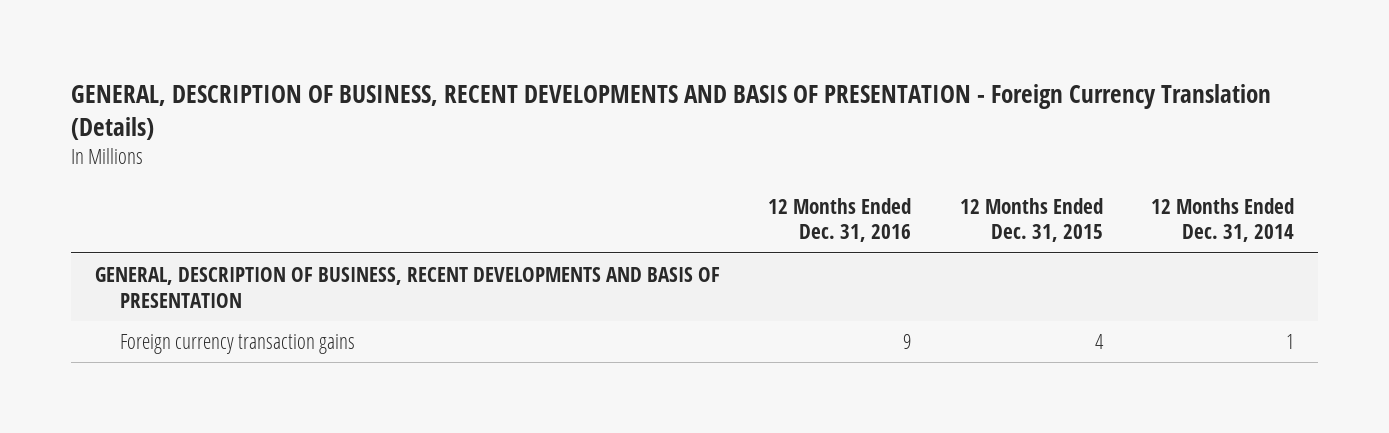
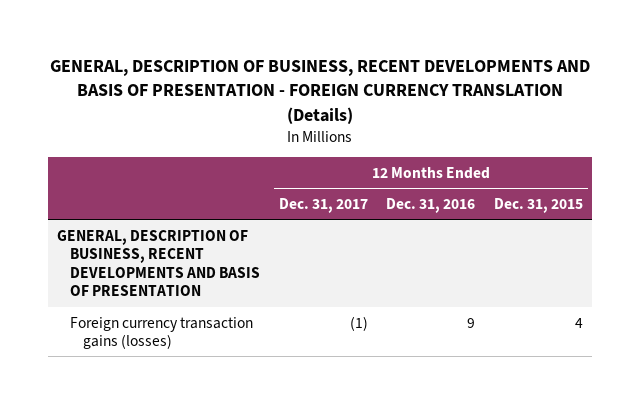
[70,84,1271,141] GENERAL, DESCRIPTION OF BUSINESS, RECENT DEVELOPMENTS AND BASIS OF PRESENTATION - Foreign Currency Translation (Details) -> [50,59,591,124] GENERAL, DESCRIPTION OF BUSINESS, RECENT DEVELOPMENTS AND BASIS OF PRESENTATION - FOREIGN CURRENCY TRANSLATION (Details)
[1151,197,1295,243] 12 Months Ended Dec. 31, 2014 -> none
none -> [278,197,368,213] Dec. 31, 2017
[120,334,356,355] Foreign currency transaction gains -> [69,316,253,350] Foreign currency transaction gains (losses)

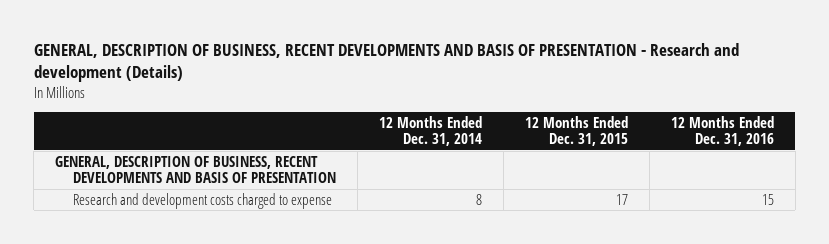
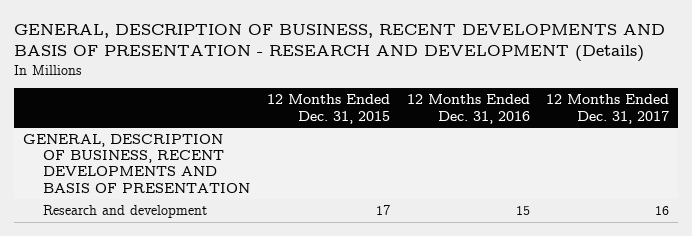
[33,42,739,83] GENERAL, DESCRIPTION OF BUSINESS, RECENT DEVELOPMENTS AND BASIS OF PRESENTATION - Research and development (Details) -> [14,24,666,63] GENERAL, DESCRIPTION OF BUSINESS, RECENT DEVELOPMENTS AND BASIS OF PRESENTATION - RESEARCH AND DEVELOPMENT (Details)
[379,115,483,147] 12 Months Ended Dec. 31, 2014 -> none
none -> [546,94,670,124] 12 Months Ended Dec. 31, 2017
[73,192,333,209] Research and development costs charged to expense -> [43,205,208,219] Research and development

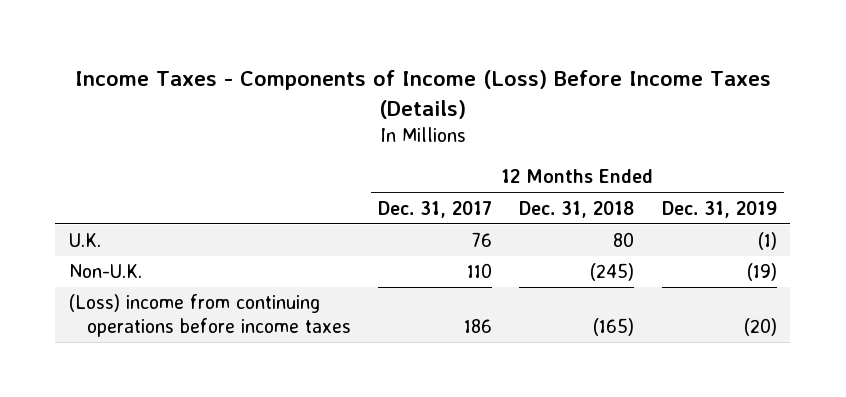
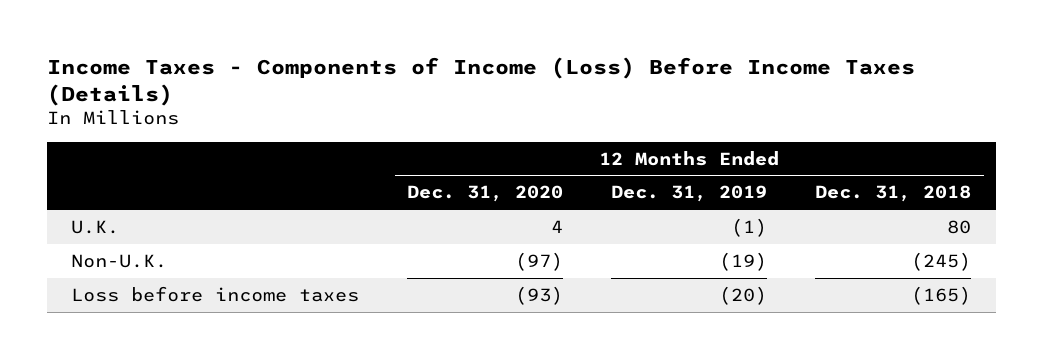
[378,200,493,218] Dec. 31, 2017 -> none
none -> [406,185,563,203] Dec. 31, 2020
[69,294,351,337] (Loss) income from continuing operations before income taxes -> [70,285,359,302] Loss before income taxes

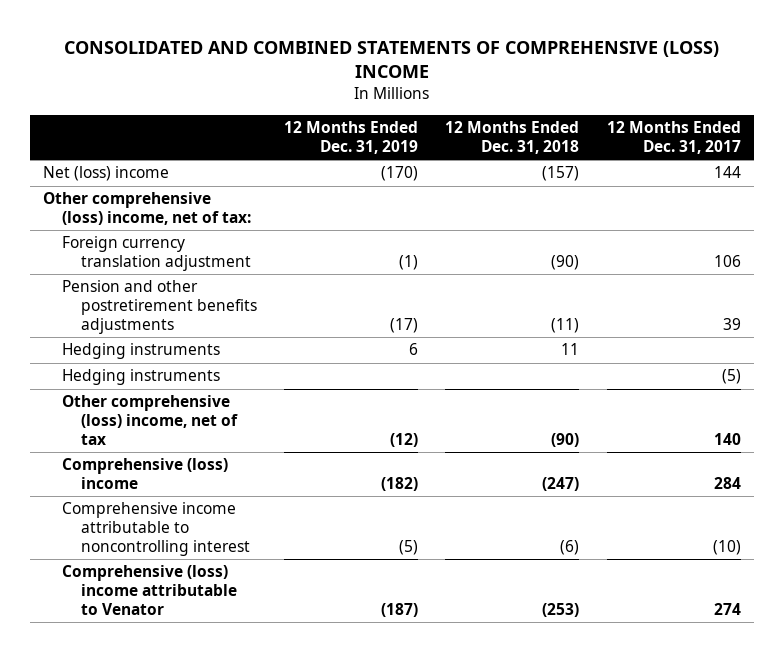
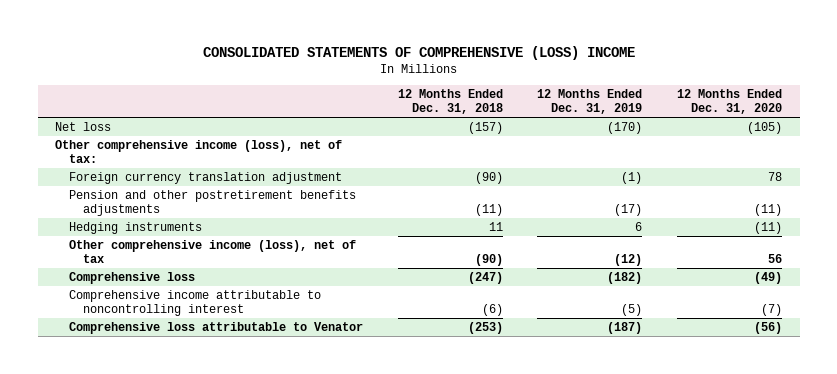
[63,40,719,79] CONSOLIDATED AND COMBINED STATEMENTS OF COMPREHENSIVE (LOSS) INCOME -> [202,45,635,60] CONSOLIDATED STATEMENTS OF COMPREHENSIVE (LOSS) INCOME
[606,121,741,155] 12 Months Ended Dec. 31, 2017 -> none
none -> [677,89,783,115] 12 Months Ended Dec. 31, 2020
[43,166,170,182] Net (loss) income -> [55,121,112,131] Net loss
[43,192,252,226] Other comprehensive (loss) income, net of tax: -> [55,139,343,164] Other comprehensive income (loss), net of tax:
[62,369,221,386] Hedging instruments -> none
[62,395,239,445] Other comprehensive (loss) income, net of tax -> [68,239,356,264] Other comprehensive income (loss), net of tax
[62,458,229,490] Comprehensive (loss) income -> [68,271,195,284] Comprehensive loss
[62,565,238,615] Comprehensive (loss) income attributable to Venator -> [68,321,363,334] Comprehensive loss attributable to Venator

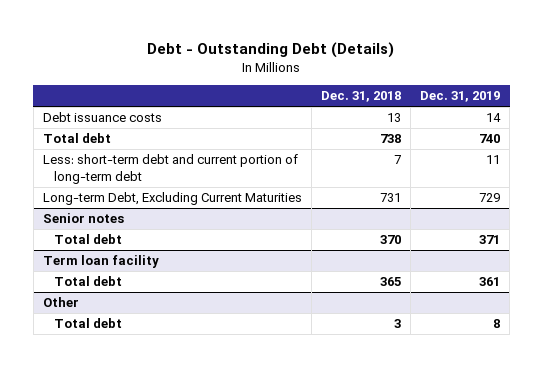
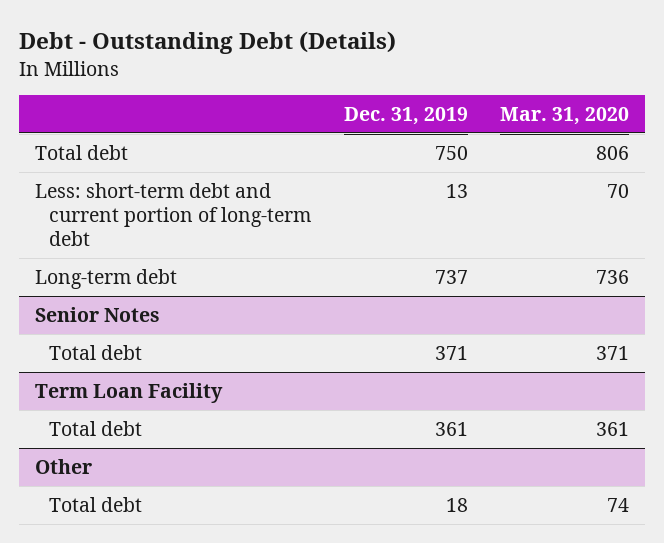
[320,91,401,103] Dec. 31, 2018 -> none
none -> [499,106,629,125] Mar. 31, 2020
[42,112,162,123] Debt issuance costs -> none
[479,134,501,144] 740 -> [434,145,468,160] 750
[486,155,501,165] 11 -> [445,183,468,198] 13
[42,192,302,206] Long-term Debt, Excluding Current Maturities -> [35,268,178,289] Long-term debt
[479,193,501,203] 729 -> [434,269,468,284] 737
[42,213,124,224] Senior notes -> [35,306,161,322] Senior Notes
[42,255,159,269] Term loan facility -> [35,382,224,403] Term Loan Facility
[493,319,501,329] 8 -> [445,497,468,512] 18

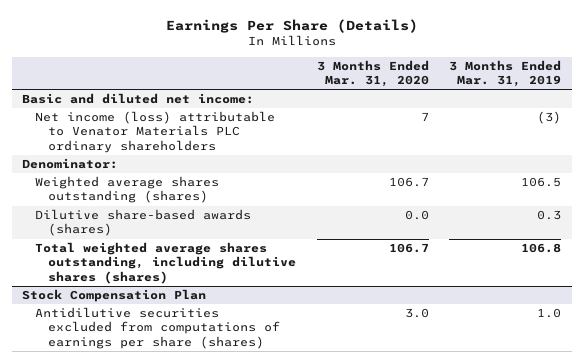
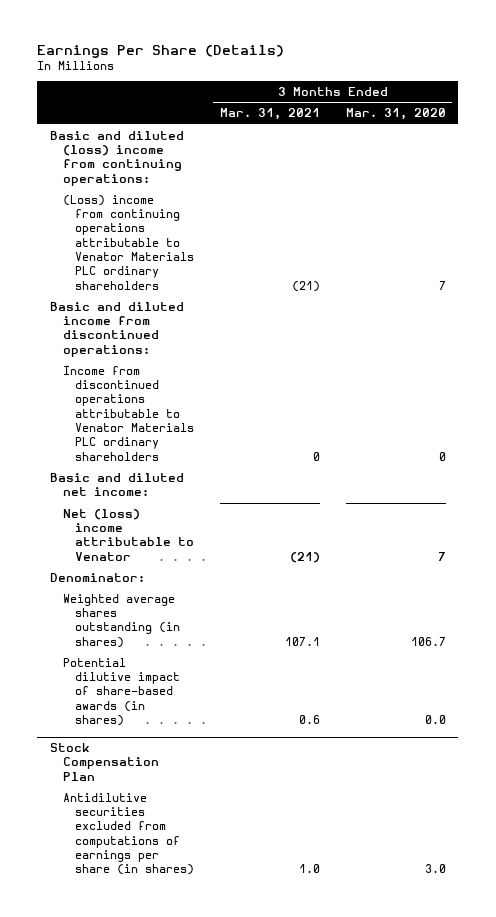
[449,60,562,88] 3 Months Ended Mar. 31, 2019 -> none
none -> [219,108,320,121] Mar. 31, 2021
none -> [50,130,185,186] Basic and diluted (loss) income from continuing operations:
none -> [62,194,195,290] (Loss) income from continuing operations attributable to Venator Materials PLC ordinary shareholders
none -> [50,301,185,357] Basic and diluted income from discontinued operations:
none -> [62,365,195,461] Income from discontinued operations attributable to Venator Materials PLC ordinary shareholders
[35,111,276,153] Net income (loss) attributable to Venator Materials PLC ordinary shareholders -> [62,508,195,561] Net (loss) income attributable to Venator
[35,242,297,284] Total weighted average shares outstanding, including dilutive shares (shares) -> none
[35,176,220,204] Weighted average shares outstanding (shares) -> [62,593,181,648] Weighted average shares outstanding (in shares)
[35,209,252,237] Dilutive share-based awards (shares) -> [62,657,181,727] Potential dilutive impact of share-based awards (in shares)
[35,307,281,349] Antidilutive securities excluded from computations of earnings per share (shares) -> [62,792,195,876] Antidilutive securities excluded from computations of earnings per share (in shares)

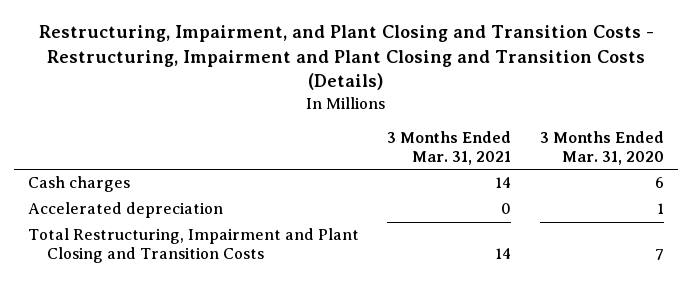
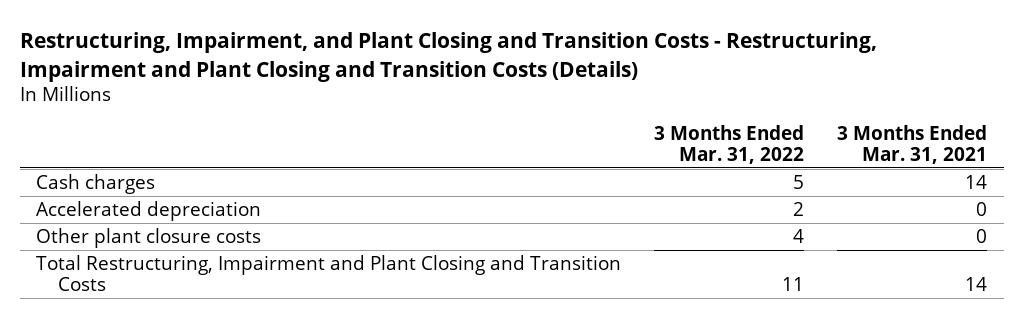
[539,130,664,166] 3 Months Ended Mar. 31, 2020 -> none
none -> [654,124,805,165] 3 Months Ended Mar. 31, 2022
none -> [36,227,262,248] Other plant closure costs

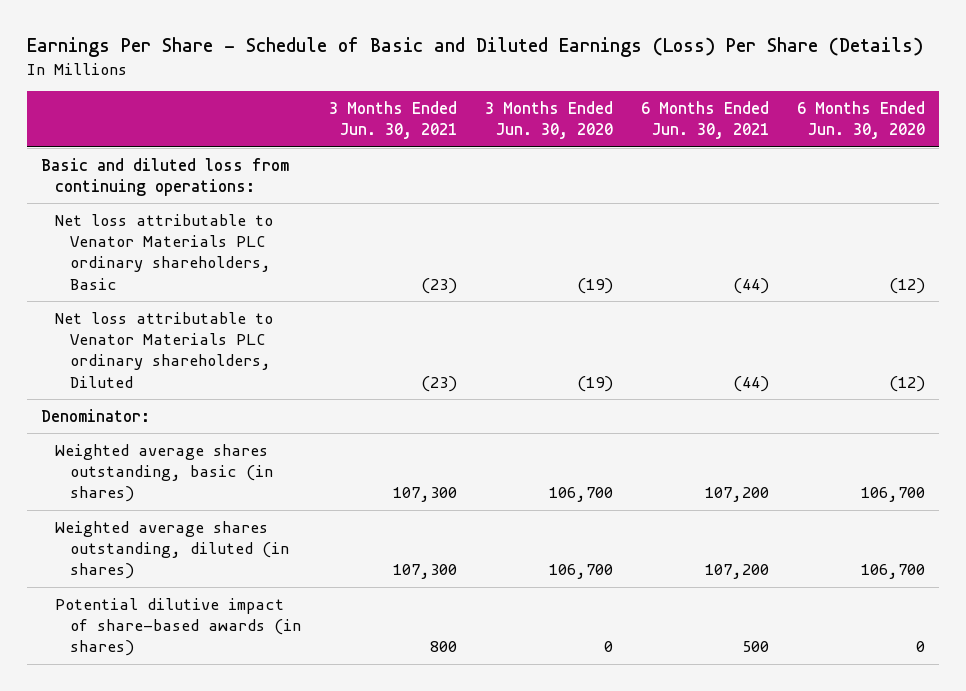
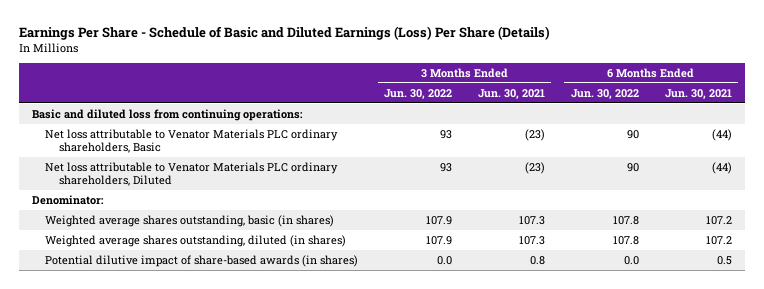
[485,100,614,140] 3 Months Ended Jun. 30, 2020 -> none
[797,100,926,140] 6 Months Ended Jun. 30, 2020 -> none
none -> [384,88,453,99] Jun. 30, 2022
none -> [570,88,639,99] Jun. 30, 2022
[393,487,458,503] 107,300 -> [519,216,546,226] 107.3
[705,487,770,503] 107,200 -> [705,216,732,226] 107.2
[393,564,458,580] 107,300 -> [519,236,546,246] 107.3
[705,564,770,580] 107,200 -> [705,236,732,246] 107.2
[430,641,458,653] 800 -> [530,256,546,266] 0.8
[742,641,770,653] 500 -> [716,256,732,266] 0.5

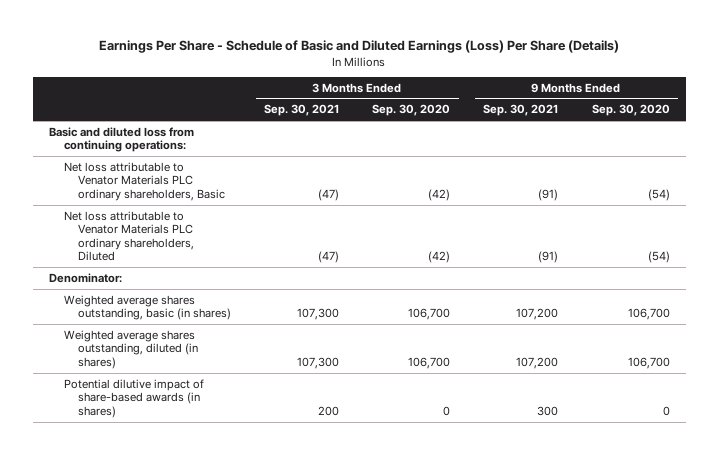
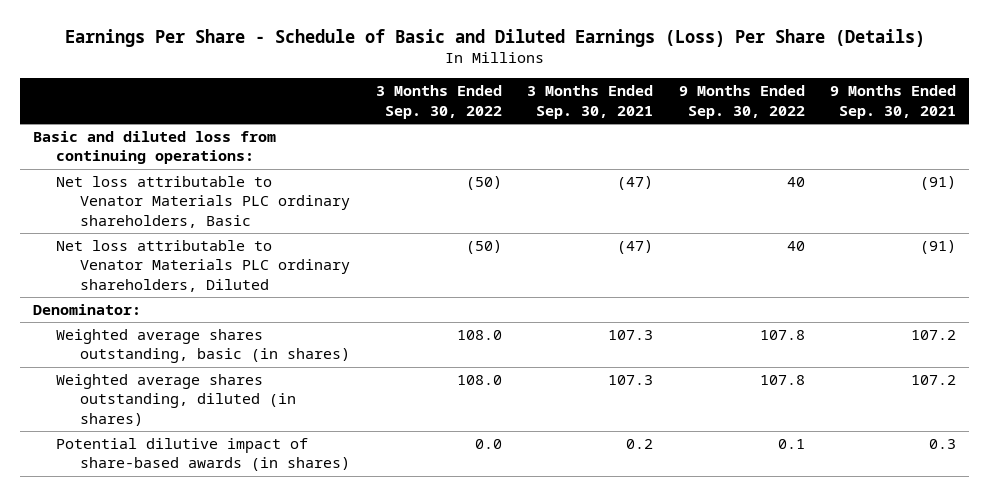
[372,104,451,117] Sep. 30, 2020 -> none
[591,104,670,117] Sep. 30, 2020 -> none
none -> [375,85,502,119] 3 Months Ended Sep. 30, 2022
none -> [678,85,805,119] 9 Months Ended Sep. 30, 2022
[297,308,340,321] 107,300 -> [608,330,654,341] 107.3
[516,308,559,321] 107,200 -> [911,330,957,341] 107.2
[297,356,340,369] 107,300 -> [608,375,654,386] 107.3
[516,356,559,369] 107,200 -> [911,375,957,386] 107.2
[318,405,340,416] 200 -> [626,439,654,450] 0.2
[537,405,559,416] 300 -> [929,439,957,450] 0.3

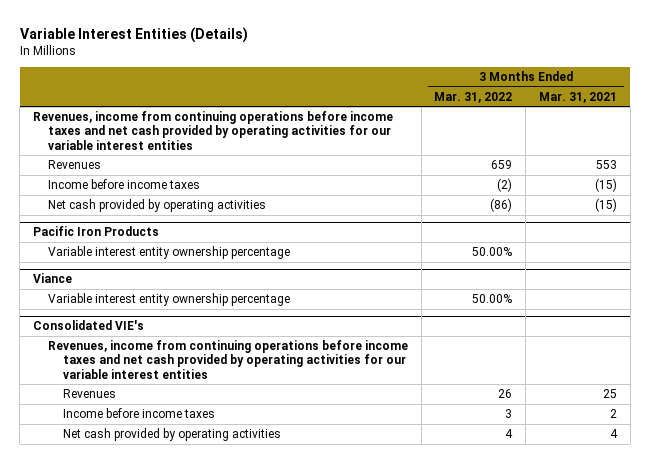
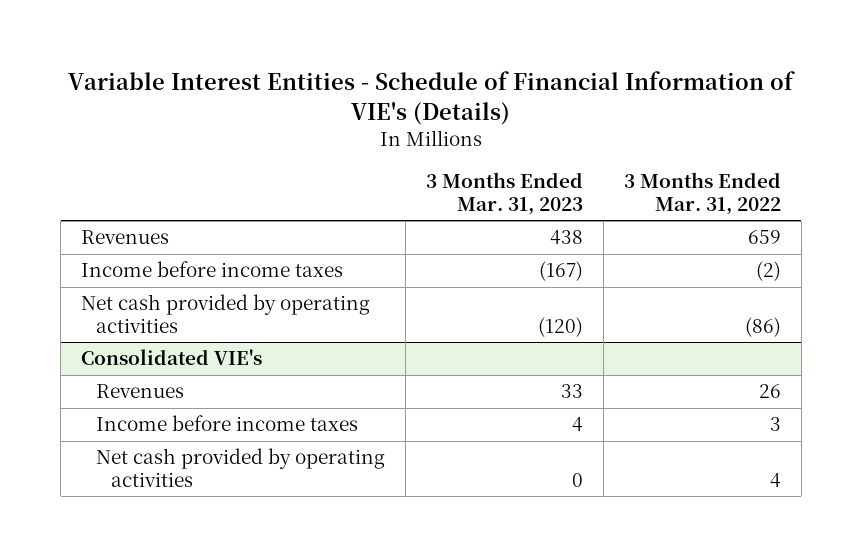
[19,26,248,43] Variable Interest Entities (Details) -> [67,71,795,125] Variable Interest Entities - Schedule of Financial Information of VIE's (Details)
[539,91,618,103] Mar. 31, 2021 -> none
none -> [425,172,583,215] 3 Months Ended Mar. 31, 2023
[33,111,394,150] Revenues, income from continuing operations before income taxes and net cash provided by operating activities for our variable interest entities -> none
[33,226,160,237] Pacific Iron Products -> none
[47,246,290,260] Variable interest entity ownership percentage -> none
[33,273,73,284] Viance -> none
[47,293,290,307] Variable interest entity ownership percentage -> none
[47,340,408,379] Revenues, income from continuing operations before income taxes and net cash provided by operating activities for our variable interest entities -> none

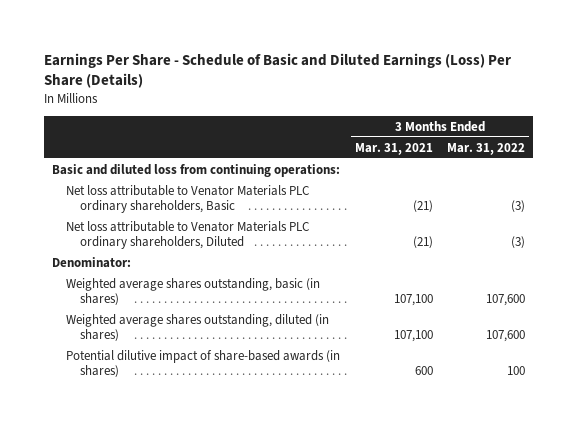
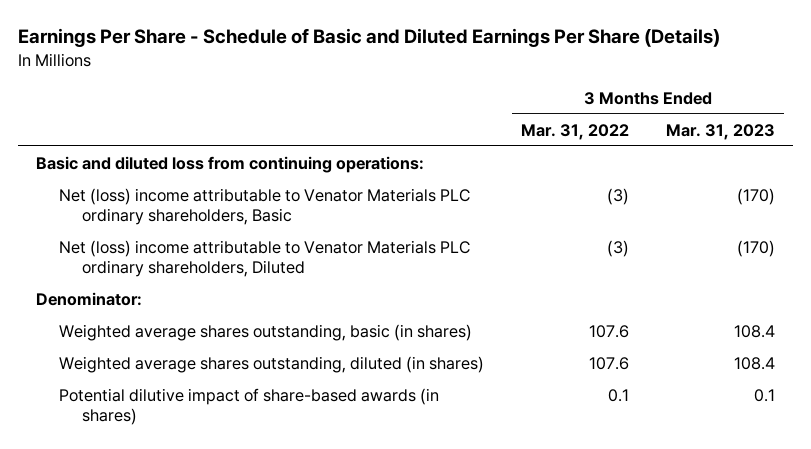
[44,52,512,89] Earnings Per Share - Schedule of Basic and Diluted Earnings (Loss) Per Share (Details) -> [18,28,721,48] Earnings Per Share - Schedule of Basic and Diluted Earnings Per Share (Details)
[354,142,433,155] Mar. 31, 2021 -> none
none -> [665,123,775,140] Mar. 31, 2023
[65,184,309,214] Net loss attributable to Venator Materials PLC ordinary shareholders, Basic -> [59,187,471,226] Net (loss) income attributable to Venator Materials PLC ordinary shareholders, Basic
[65,220,309,250] Net loss attributable to Venator Materials PLC ordinary shareholders, Diluted -> [59,239,471,278] Net (loss) income attributable to Venator Materials PLC ordinary shareholders, Diluted
[486,294,526,307] 107,600 -> [589,324,630,338] 107.6
[486,330,526,343] 107,600 -> [589,356,630,370] 107.6
[507,366,526,376] 100 -> [608,388,630,402] 0.1

